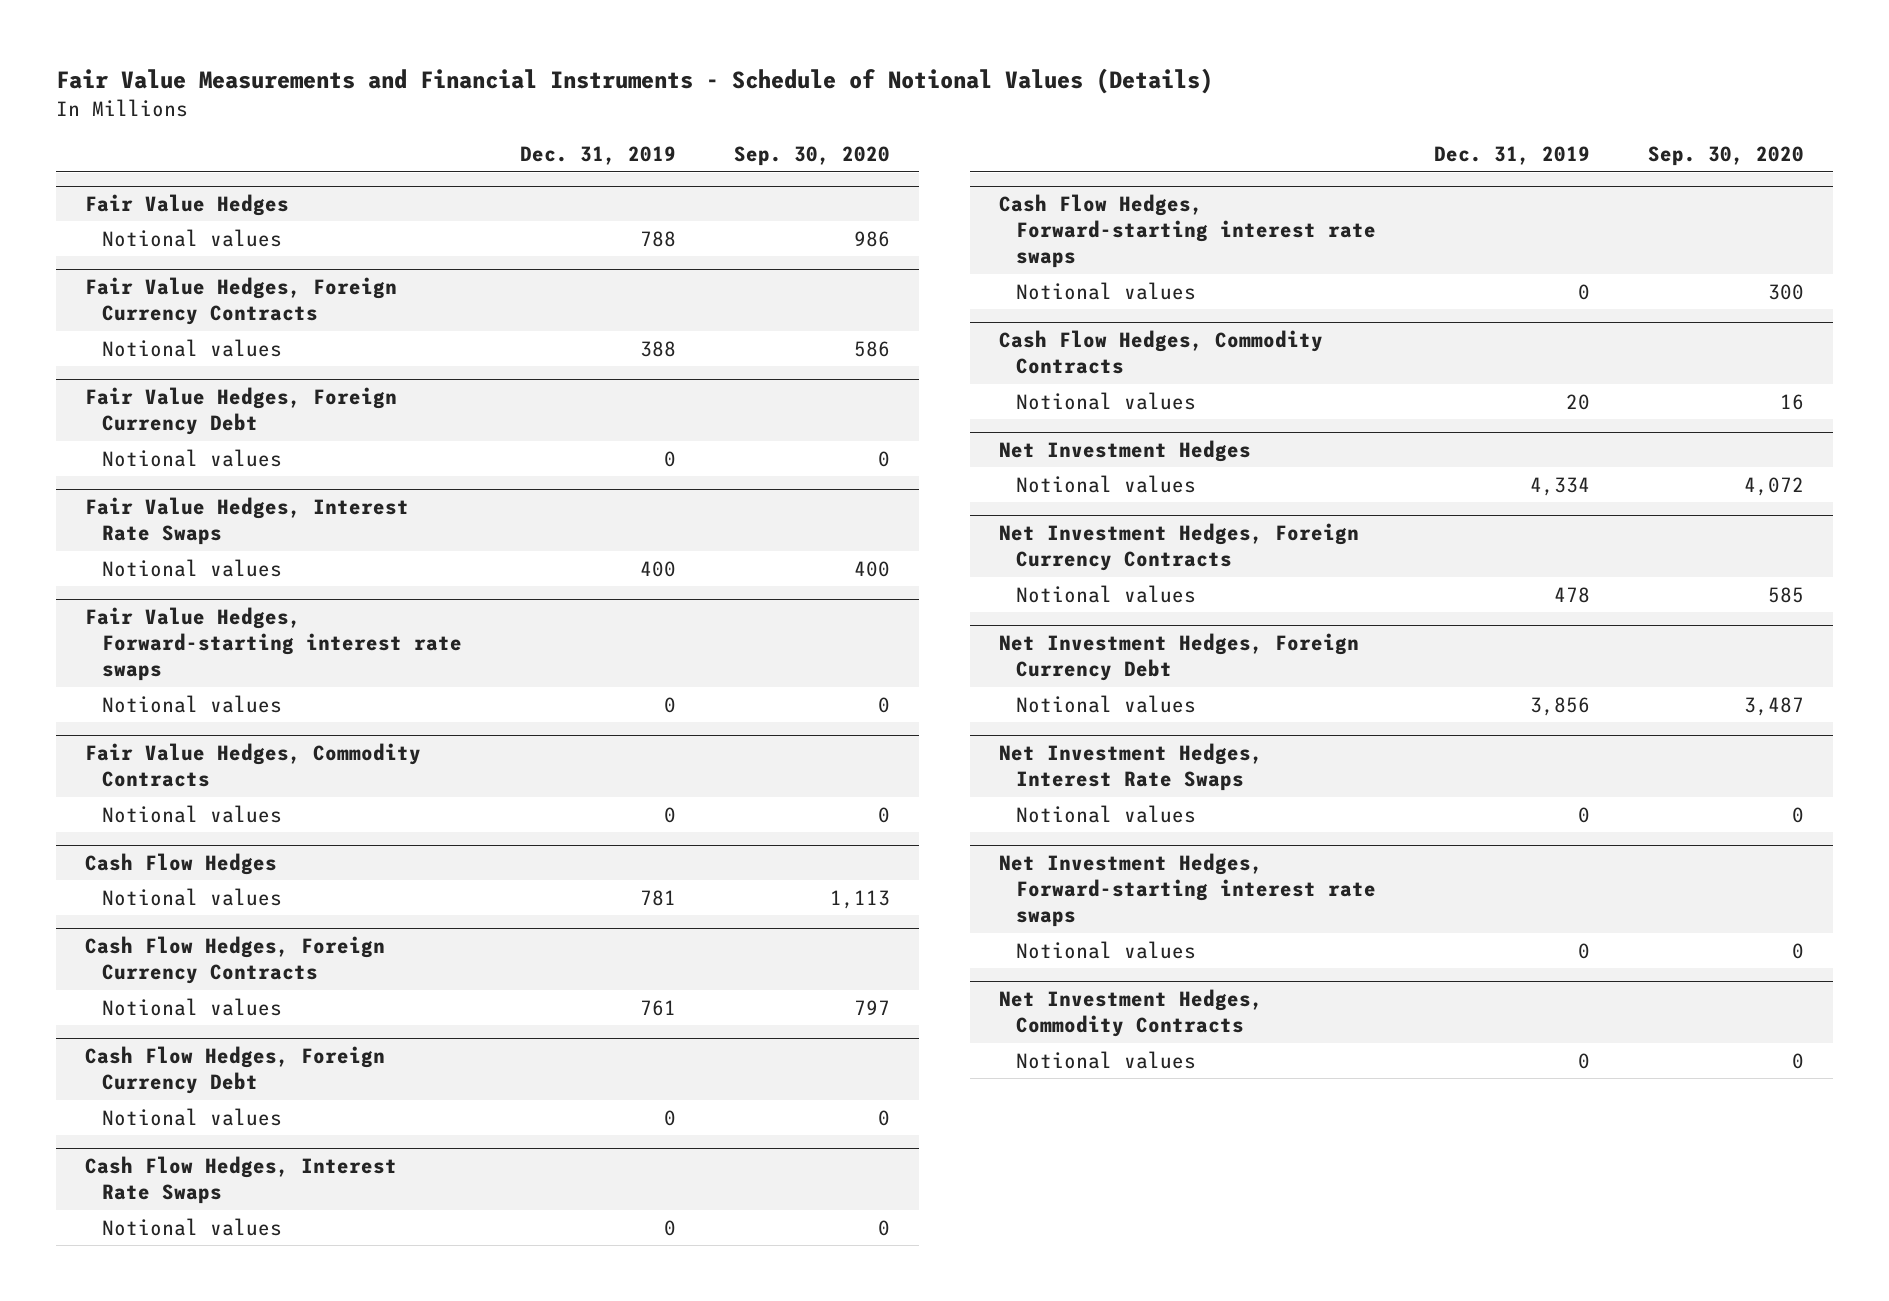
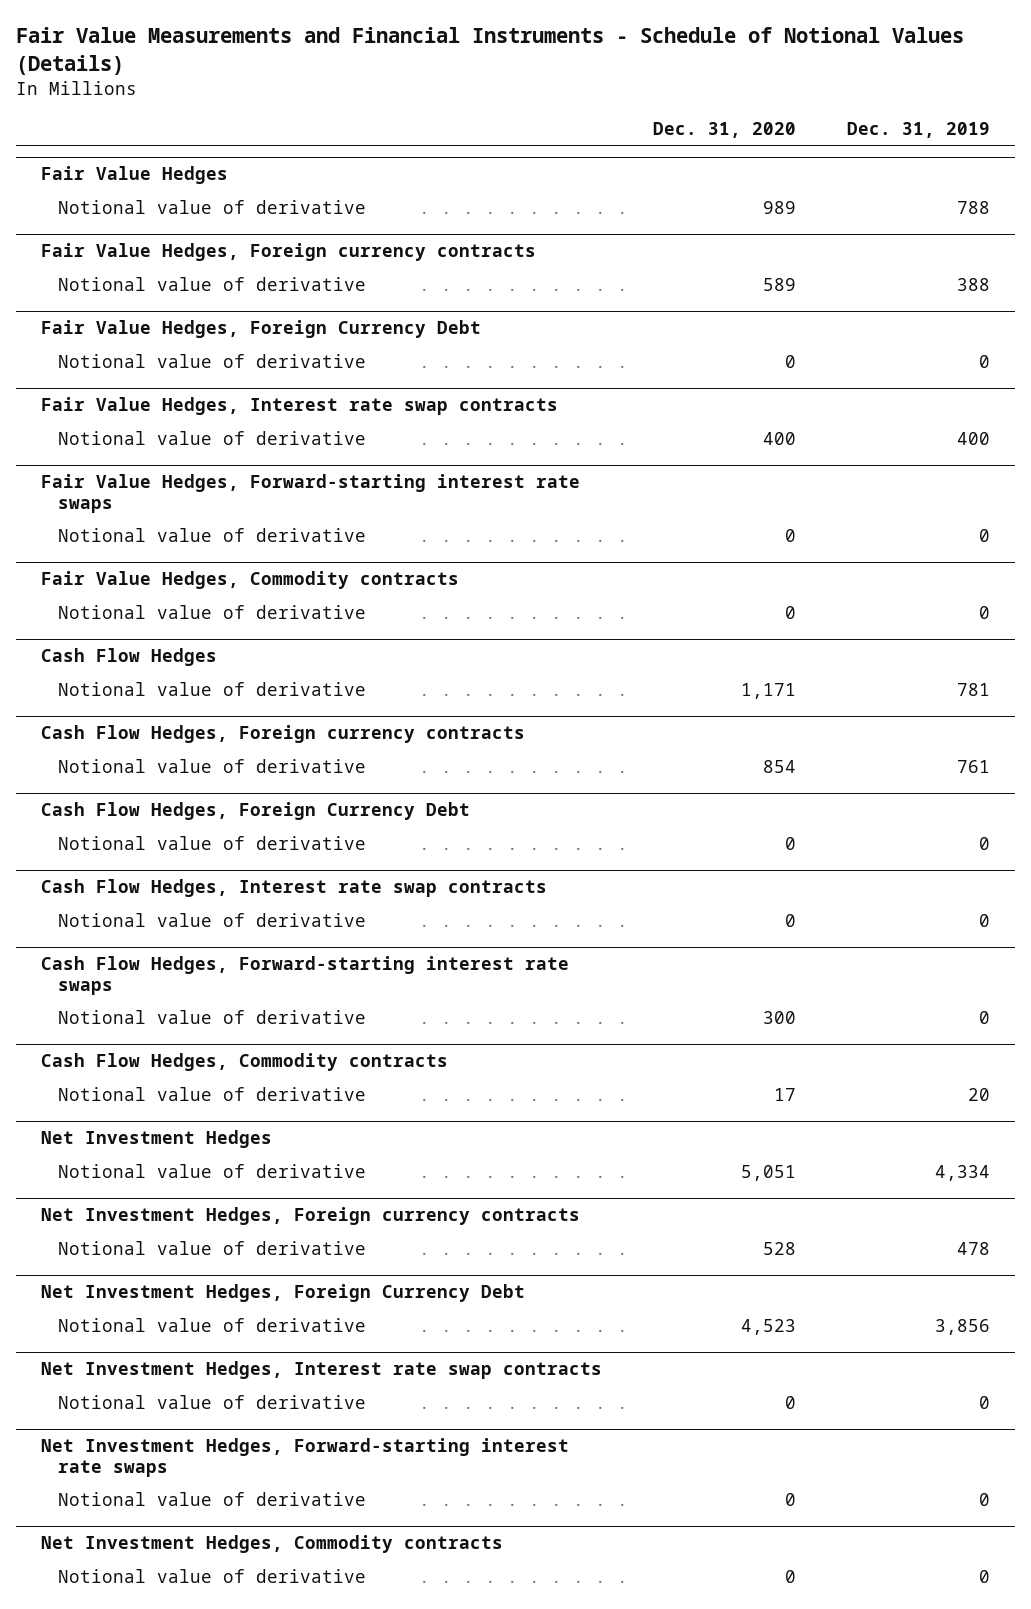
[733,146,890,167] Sep. 30, 2020 -> none
none -> [653,122,797,139] Dec. 31, 2020
[102,228,283,247] Notional values -> [58,200,367,215] Notional value of derivative
[85,276,398,326] Fair Value Hedges, Foreign Currency Contracts -> [41,243,537,262] Fair Value Hedges, Foreign currency contracts
[102,338,283,357] Notional values -> [58,277,367,292] Notional value of derivative
[102,448,283,467] Notional values -> [58,354,367,369] Notional value of derivative
[85,496,410,546] Fair Value Hedges, Interest Rate Swaps -> [41,397,559,416] Fair Value Hedges, Interest rate swap contracts
[102,558,283,577] Notional values -> [58,431,367,446] Notional value of derivative
[102,694,283,713] Notional values -> [58,528,367,543] Notional value of derivative
[85,742,422,788] Fair Value Hedges, Commodity Contracts -> [41,571,460,590] Fair Value Hedges, Commodity contracts
[102,804,283,823] Notional values -> [58,605,367,620] Notional value of derivative
[102,887,283,906] Notional values -> [58,682,367,697] Notional value of derivative
[85,935,386,985] Cash Flow Hedges, Foreign Currency Contracts -> [41,725,526,744] Cash Flow Hedges, Foreign currency contracts
[102,997,283,1016] Notional values -> [58,759,367,774] Notional value of derivative
[102,1107,283,1126] Notional values -> [58,836,367,851] Notional value of derivative
[85,1155,398,1205] Cash Flow Hedges, Interest Rate Swaps -> [41,879,548,898] Cash Flow Hedges, Interest rate swap contracts
[102,1217,283,1236] Notional values -> [58,913,367,928] Notional value of derivative
[1015,281,1196,300] Notional values -> [58,1010,367,1025] Notional value of derivative
[999,329,1324,375] Cash Flow Hedges, Commodity Contracts -> [41,1053,449,1072] Cash Flow Hedges, Commodity contracts
[1015,391,1196,410] Notional values -> [58,1087,367,1102] Notional value of derivative
[1015,474,1196,493] Notional values -> [58,1164,367,1179] Notional value of derivative
[999,522,1360,572] Net Investment Hedges, Foreign Currency Contracts -> [41,1207,581,1226] Net Investment Hedges, Foreign currency contracts
[1015,584,1196,603] Notional values -> [58,1241,367,1256] Notional value of derivative
[1015,694,1196,713] Notional values -> [58,1318,367,1333] Notional value of derivative
[999,742,1264,792] Net Investment Hedges, Interest Rate Swaps -> [41,1361,603,1380] Net Investment Hedges, Interest rate swap contracts
[1015,804,1196,823] Notional values -> [58,1395,367,1410] Notional value of derivative
[1015,940,1196,959] Notional values -> [58,1492,367,1507] Notional value of derivative
[999,988,1264,1038] Net Investment Hedges, Commodity Contracts -> [41,1535,504,1554] Net Investment Hedges, Commodity contracts
[1015,1050,1196,1069] Notional values -> [58,1569,367,1584] Notional value of derivative

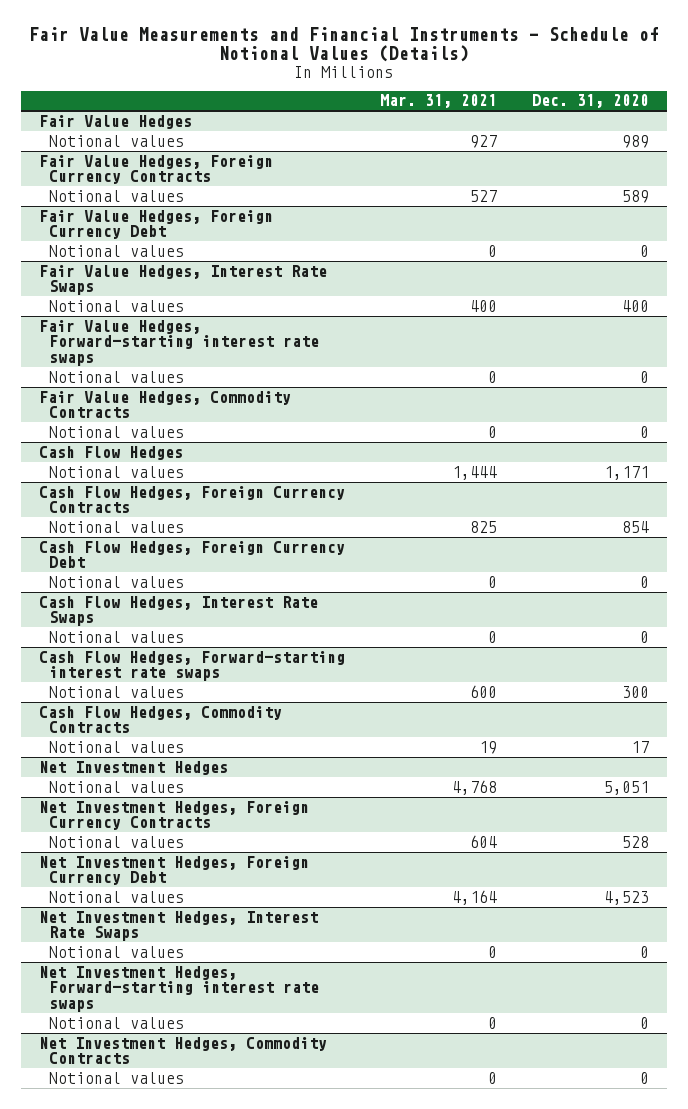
[846,122,990,139] Dec. 31, 2019 -> none
none -> [379,94,497,109] Mar. 31, 2021
[58,200,367,215] Notional value of derivative -> [48,134,184,147] Notional values
[41,243,537,262] Fair Value Hedges, Foreign currency contracts -> [38,154,273,185] Fair Value Hedges, Foreign Currency Contracts
[58,277,367,292] Notional value of derivative -> [48,189,184,202] Notional values
[58,354,367,369] Notional value of derivative -> [48,244,184,257] Notional values
[41,397,559,416] Fair Value Hedges, Interest rate swap contracts -> [38,264,327,296] Fair Value Hedges, Interest Rate Swaps
[58,431,367,446] Notional value of derivative -> [48,299,184,312] Notional values
[58,528,367,543] Notional value of derivative -> [48,370,184,383] Notional values
[41,571,460,590] Fair Value Hedges, Commodity contracts -> [38,390,291,419] Fair Value Hedges, Commodity Contracts
[58,605,367,620] Notional value of derivative -> [48,425,184,438] Notional values
[58,682,367,697] Notional value of derivative -> [48,465,184,478] Notional values
[41,725,526,744] Cash Flow Hedges, Foreign currency contracts -> [38,485,345,514] Cash Flow Hedges, Foreign Currency Contracts
[58,759,367,774] Notional value of derivative -> [48,520,184,533] Notional values
[58,836,367,851] Notional value of derivative -> [48,575,184,588] Notional values
[41,879,548,898] Cash Flow Hedges, Interest rate swap contracts -> [38,595,318,627] Cash Flow Hedges, Interest Rate Swaps
[58,913,367,928] Notional value of derivative -> [48,630,184,643] Notional values
[58,1010,367,1025] Notional value of derivative -> [48,685,184,698] Notional values
[41,1053,449,1072] Cash Flow Hedges, Commodity contracts -> [38,705,282,734] Cash Flow Hedges, Commodity Contracts
[58,1087,367,1102] Notional value of derivative -> [48,740,184,753] Notional values
[58,1164,367,1179] Notional value of derivative -> [48,780,184,793] Notional values
[41,1207,581,1226] Net Investment Hedges, Foreign currency contracts -> [38,800,309,831] Net Investment Hedges, Foreign Currency Contracts
[58,1241,367,1256] Notional value of derivative -> [48,835,184,848] Notional values
[58,1318,367,1333] Notional value of derivative -> [48,890,184,903] Notional values
[41,1361,603,1380] Net Investment Hedges, Interest rate swap contracts -> [38,910,318,942] Net Investment Hedges, Interest Rate Swaps
[58,1395,367,1410] Notional value of derivative -> [48,945,184,958] Notional values
[58,1492,367,1507] Notional value of derivative -> [48,1016,184,1029] Notional values
[41,1535,504,1554] Net Investment Hedges, Commodity contracts -> [38,1036,327,1065] Net Investment Hedges, Commodity Contracts
[58,1569,367,1584] Notional value of derivative -> [48,1071,184,1084] Notional values

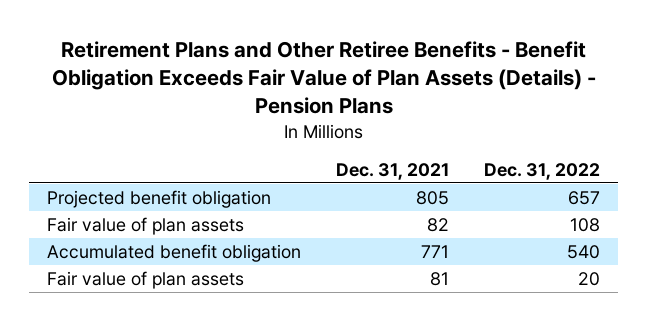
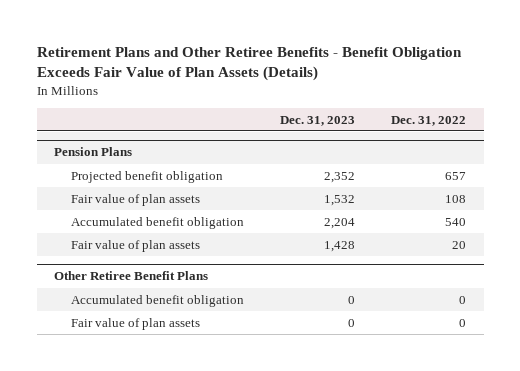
[51,41,596,115] Retirement Plans and Other Retiree Benefits - Benefit Obligation Exceeds Fair Value of Plan Assets (Details) - Pension Plans -> [36,46,462,82] Retirement Plans and Other Retiree Benefits - Benefit Obligation Exceeds Fair Value of Plan Assets (Details)
[336,162,450,180] Dec. 31, 2021 -> none
none -> [280,115,356,126] Dec. 31, 2023
none -> [54,147,133,157] Pension Plans
none -> [54,271,209,281] Other Retiree Benefit Plans
none -> [71,294,245,307] Accumulated benefit obligation
none -> [71,317,201,330] Fair value of plan assets

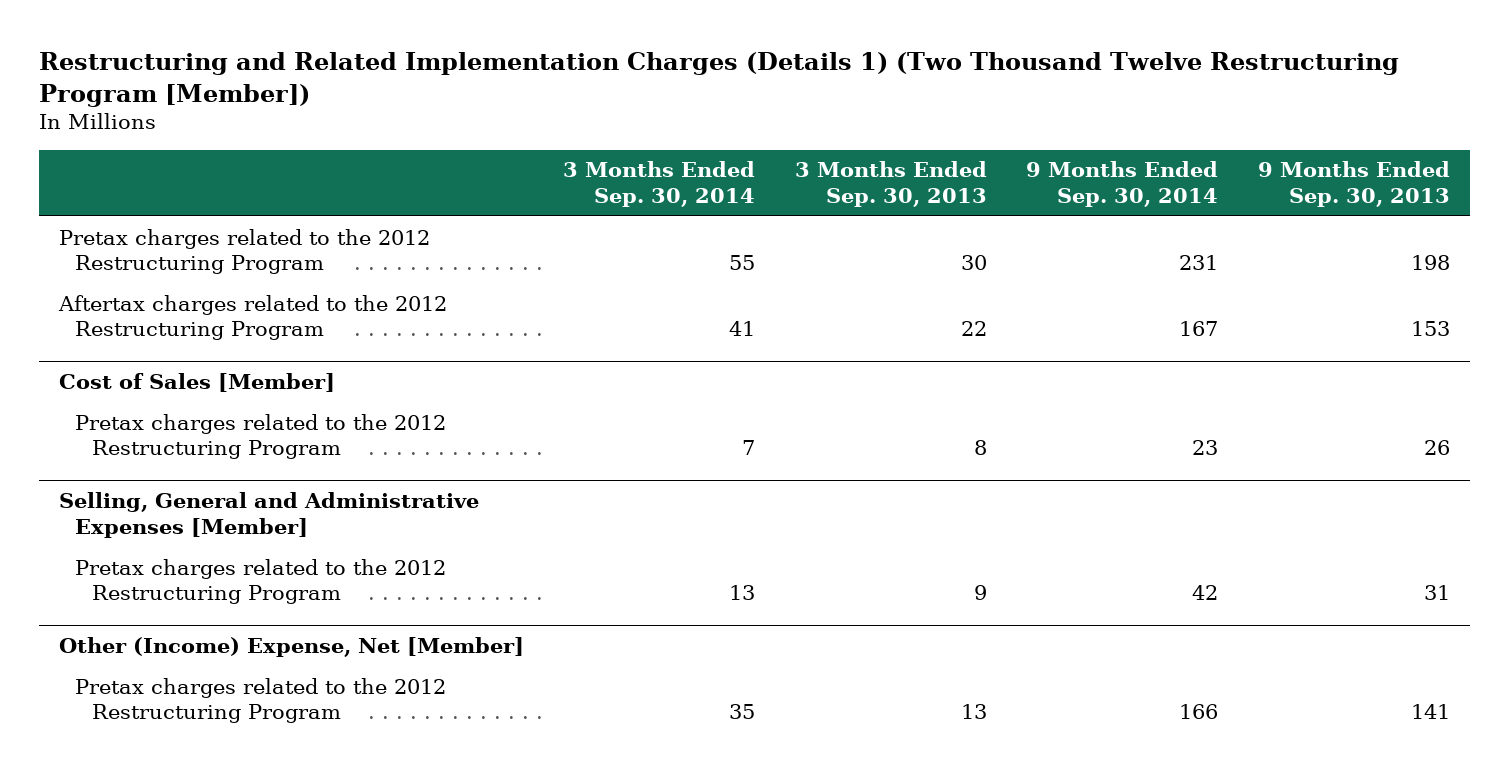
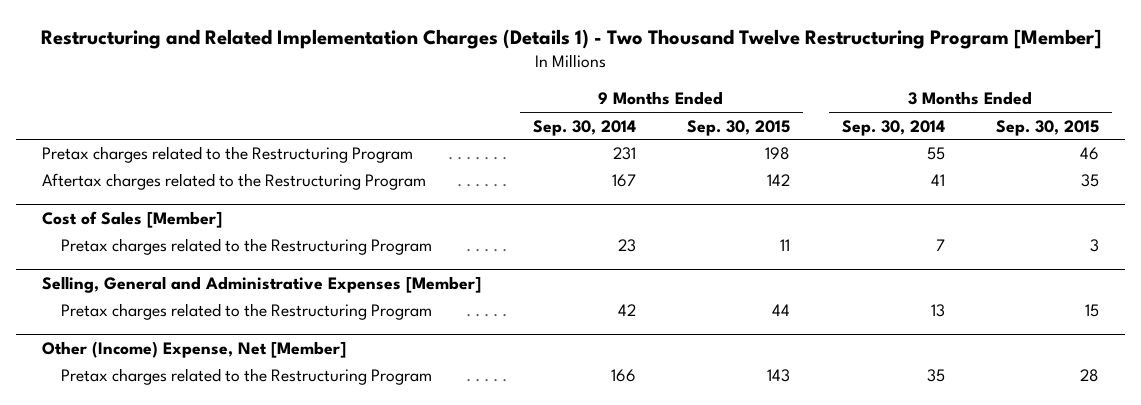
[38,52,1399,107] Restructuring and Related Implementation Charges (Details 1) (Two Thousand Twelve Restructuring Program [Member]) -> [40,28,1101,49] Restructuring and Related Implementation Charges (Details 1) - Two Thousand Twelve Restructuring Program [Member]
[794,161,987,207] 3 Months Ended Sep. 30, 2013 -> none
[1258,161,1451,207] 9 Months Ended Sep. 30, 2013 -> none
none -> [687,119,791,136] Sep. 30, 2015
none -> [996,119,1100,136] Sep. 30, 2015
[58,228,430,274] Pretax charges related to the 2012 Restructuring Program -> [42,146,414,164] Pretax charges related to the Restructuring Program
[57,294,447,340] Aftertax charges related to the 2012 Restructuring Program -> [42,173,427,191] Aftertax charges related to the Restructuring Program
[75,413,447,459] Pretax charges related to the 2012 Restructuring Program -> [61,238,433,256] Pretax charges related to the Restructuring Program
[75,558,447,604] Pretax charges related to the 2012 Restructuring Program -> [61,303,433,321] Pretax charges related to the Restructuring Program
[75,677,447,723] Pretax charges related to the 2012 Restructuring Program -> [61,368,433,386] Pretax charges related to the Restructuring Program

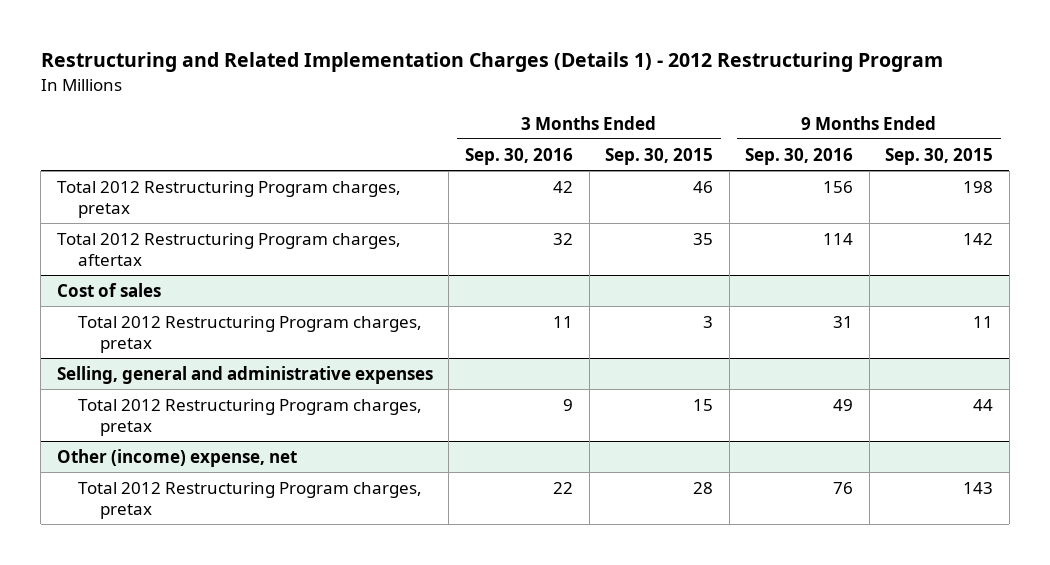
[40,28,1101,49] Restructuring and Related Implementation Charges (Details 1) - Two Thousand Twelve Restructuring Program [Member] -> [40,52,943,73] Restructuring and Related Implementation Charges (Details 1) - 2012 Restructuring Program
[532,119,636,136] Sep. 30, 2014 -> none
[841,119,945,136] Sep. 30, 2014 -> none
none -> [464,147,573,165] Sep. 30, 2016
none -> [745,147,854,165] Sep. 30, 2016
[42,146,414,164] Pretax charges related to the Restructuring Program -> [56,180,401,219] Total 2012 Restructuring Program charges, pretax
[42,173,427,191] Aftertax charges related to the Restructuring Program -> [56,232,401,267] Total 2012 Restructuring Program charges, aftertax
[42,210,223,228] Cost of Sales [Member] -> [56,282,161,297] Cost of sales
[61,238,433,256] Pretax charges related to the Restructuring Program -> [78,315,423,354] Total 2012 Restructuring Program charges, pretax
[42,275,482,293] Selling, General and Administrative Expenses [Member] -> [56,365,433,384] Selling, general and administrative expenses
[61,303,433,321] Pretax charges related to the Restructuring Program -> [78,398,423,437] Total 2012 Restructuring Program charges, pretax
[42,340,347,358] Other (Income) Expense, Net [Member] -> [56,448,297,467] Other (income) expense, net
[61,368,433,386] Pretax charges related to the Restructuring Program -> [78,481,423,520] Total 2012 Restructuring Program charges, pretax

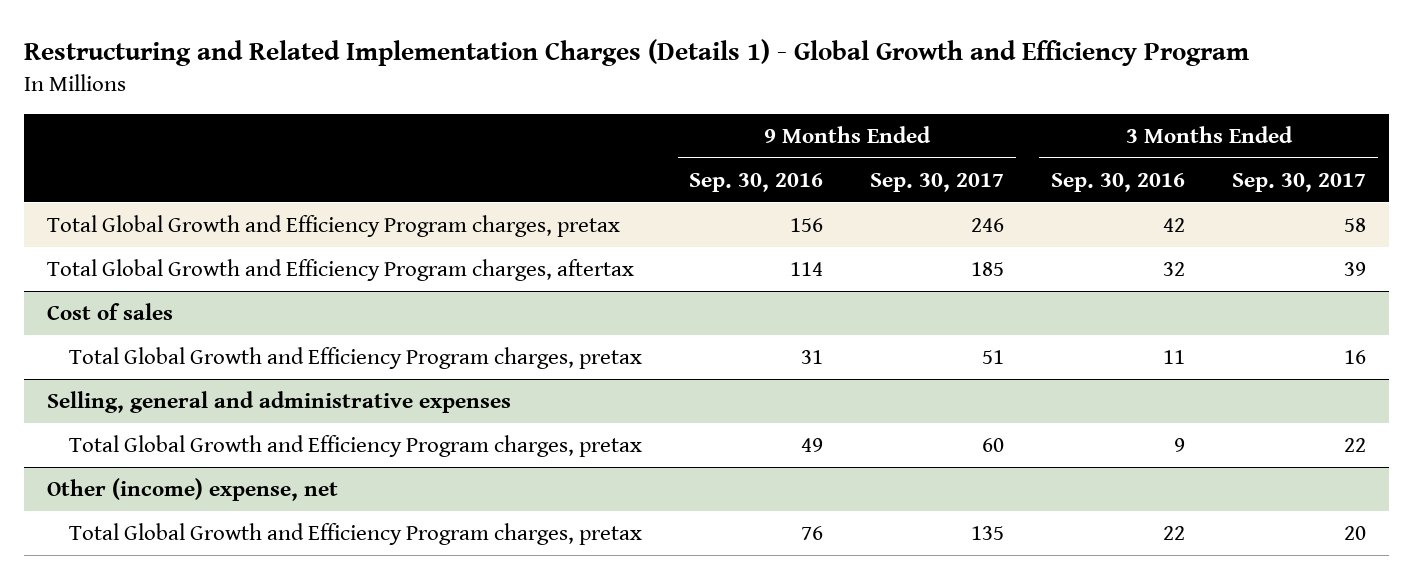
[40,52,943,73] Restructuring and Related Implementation Charges (Details 1) - 2012 Restructuring Program -> [23,38,1249,66] Restructuring and Related Implementation Charges (Details 1) - Global Growth and Efficiency Program
[605,147,714,165] Sep. 30, 2015 -> none
[885,147,994,165] Sep. 30, 2015 -> none
none -> [870,173,1005,193] Sep. 30, 2017
none -> [1231,173,1366,193] Sep. 30, 2017
[56,180,401,219] Total 2012 Restructuring Program charges, pretax -> [46,215,620,238] Total Global Growth and Efficiency Program charges, pretax
[56,232,401,267] Total 2012 Restructuring Program charges, aftertax -> [46,259,634,282] Total Global Growth and Efficiency Program charges, aftertax
[78,315,423,354] Total 2012 Restructuring Program charges, pretax -> [69,347,643,370] Total Global Growth and Efficiency Program charges, pretax
[78,398,423,437] Total 2012 Restructuring Program charges, pretax -> [69,435,643,458] Total Global Growth and Efficiency Program charges, pretax
[78,481,423,520] Total 2012 Restructuring Program charges, pretax -> [69,523,643,546] Total Global Growth and Efficiency Program charges, pretax

